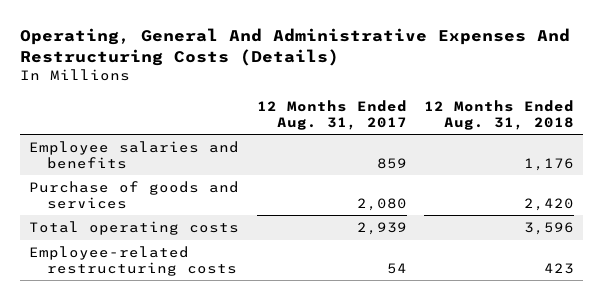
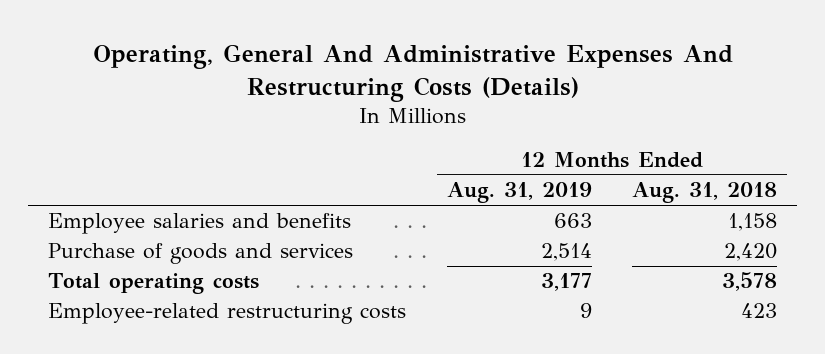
[256,99,407,130] 12 Months Ended Aug. 31, 2017 -> none
none -> [446,182,592,204] Aug. 31, 2019
[524,157,575,171] 1,176 -> [727,213,777,232] 1,158
[524,222,575,236] 3,596 -> [721,272,777,292] 3,578

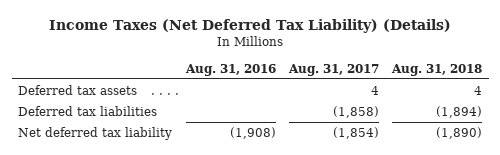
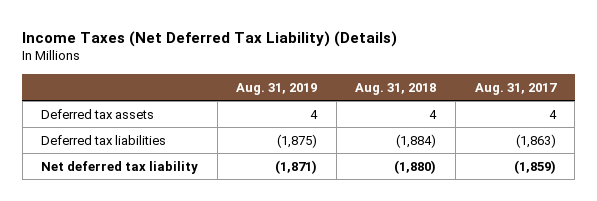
[184,63,276,76] Aug. 31, 2016 -> none
none -> [236,82,318,95] Aug. 31, 2019
[332,105,379,118] (1,858) -> [515,133,556,148] (1,863)
[436,105,483,118] (1,894) -> [396,133,437,148] (1,884)
[332,126,379,139] (1,854) -> [513,159,556,174] (1,859)
[436,126,483,139] (1,890) -> [394,159,437,174] (1,880)

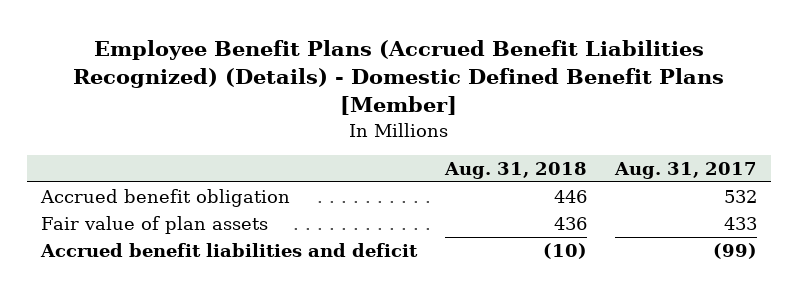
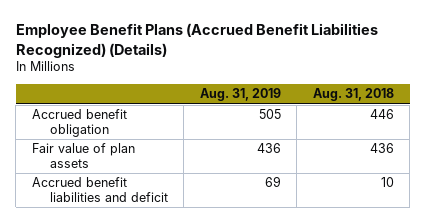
[73,39,725,116] Employee Benefit Plans (Accrued Benefit Liabilities Recognized) (Details) - Domestic Defined Benefit Plans [Member] -> [15,23,378,58] Employee Benefit Plans (Accrued Benefit Liabilities Recognized) (Details)
[613,161,757,179] Aug. 31, 2017 -> none
none -> [199,88,281,102] Aug. 31, 2019
[543,242,588,259] (10) -> [380,177,394,188] 10

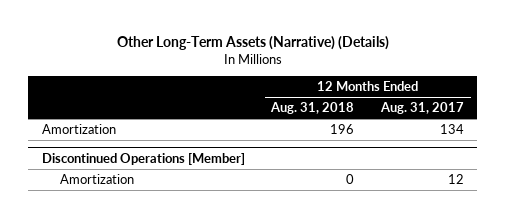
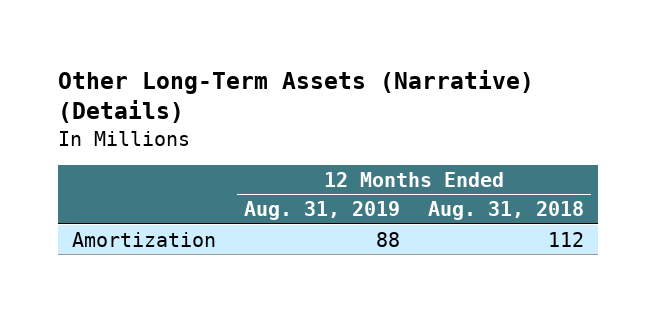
[380,102,465,115] Aug. 31, 2017 -> none
none -> [244,201,401,221] Aug. 31, 2019
[41,152,245,165] Discontinued Operations [Member] -> none
[60,173,135,184] Amortization -> none
[330,123,355,134] 196 -> [548,231,585,247] 112

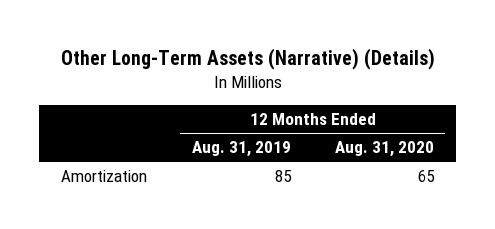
[428,201,585,221] Aug. 31, 2018 -> none
none -> [335,141,435,158] Aug. 31, 2020
[376,231,401,247] 88 -> [274,170,292,183] 85

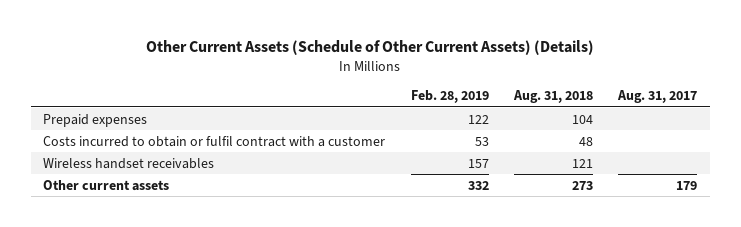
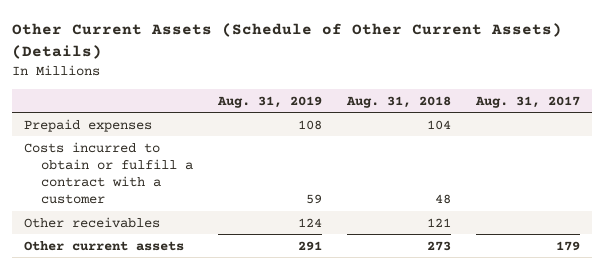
[410,90,489,104] Feb. 28, 2019 -> none
none -> [217,95,323,108] Aug. 31, 2019
[43,135,386,147] Costs incurred to obtain or fulfil contract with a customer -> [24,141,194,205] Costs incurred to obtain or fulfill a contract with a customer
[43,157,215,169] Wireless handset receivables -> [24,216,161,228] Other receivables

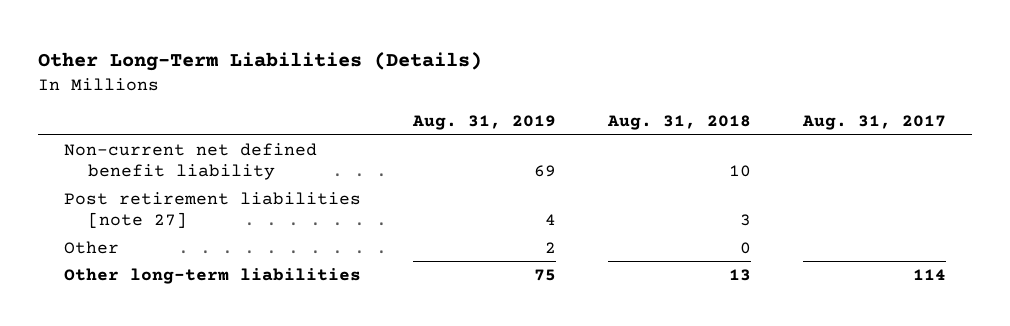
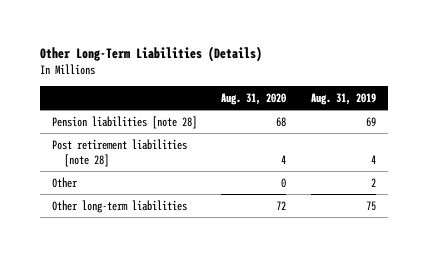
[606,115,751,131] Aug. 31, 2018 -> none
[801,115,946,131] Aug. 31, 2017 -> none
none -> [221,92,287,105] Aug. 31, 2020
[64,142,318,181] Non-current net defined benefit liability -> [52,115,198,129] Pension liabilities [note 28]
[64,191,362,229] Post retirement liabilities [note 27] -> [52,138,188,167] Post retirement liabilities [note 28]

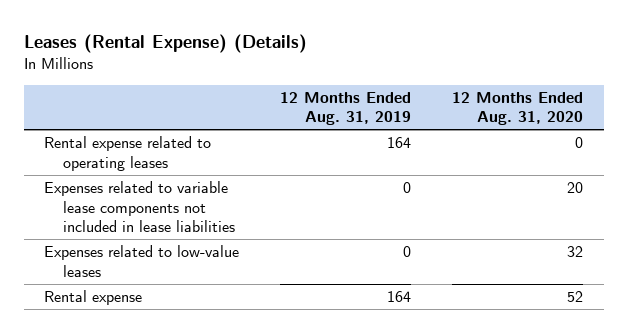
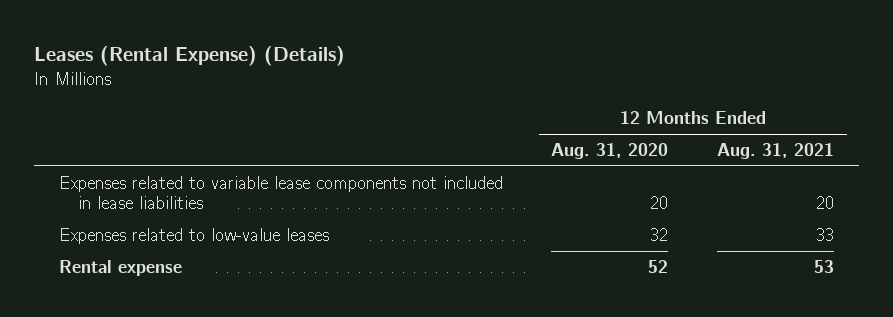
[280,91,412,126] 12 Months Ended Aug. 31, 2019 -> none
none -> [717,142,835,159] Aug. 31, 2021
[44,136,212,171] Rental expense related to operating leases -> none

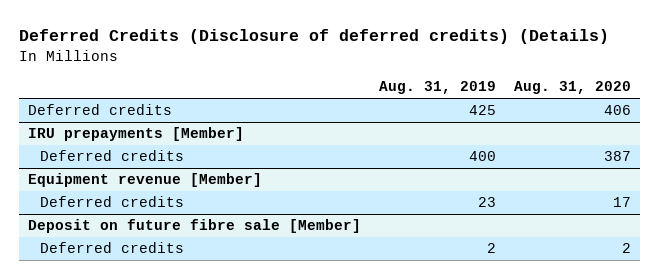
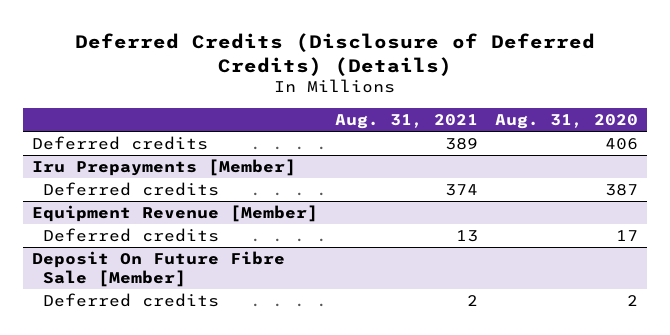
[18,29,609,45] Deferred Credits (Disclosure of deferred credits) (Details) -> [75,32,596,76] Deferred Credits (Disclosure of Deferred Credits) (Details)
[378,81,496,95] Aug. 31, 2019 -> none
none -> [335,113,479,129] Aug. 31, 2021
[27,127,244,142] IRU prepayments [Member] -> [32,158,297,176] Iru Prepayments [Member]
[27,173,262,188] Equipment revenue [Member] -> [32,204,319,222] Equipment Revenue [Member]
[27,219,361,234] Deposit on future fibre sale [Member] -> [32,250,286,287] Deposit On Future Fibre Sale [Member]

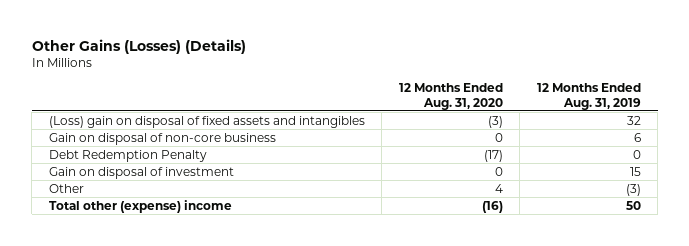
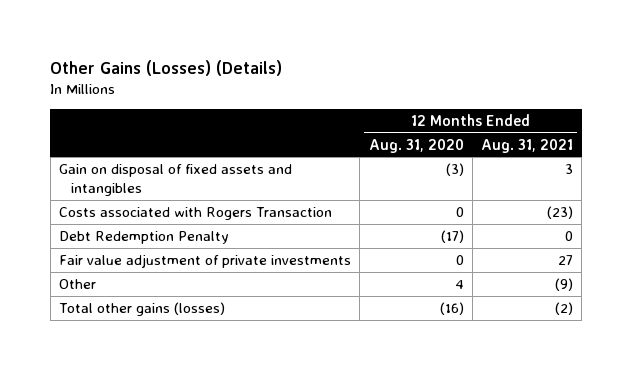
[536,83,641,110] 12 Months Ended Aug. 31, 2019 -> none
none -> [480,138,573,153] Aug. 31, 2021
[48,132,276,145] Gain on disposal of non-core business -> none
[48,115,365,128] (Loss) gain on disposal of fixed assets and intangibles -> [59,164,293,197] Gain on disposal of fixed assets and intangibles
none -> [59,207,333,221] Costs associated with Rogers Transaction
[48,166,234,179] Gain on disposal of investment -> none
none -> [59,254,352,269] Fair value adjustment of private investments
[48,199,232,213] Total other (expense) income -> [59,302,226,317] Total other gains (losses)

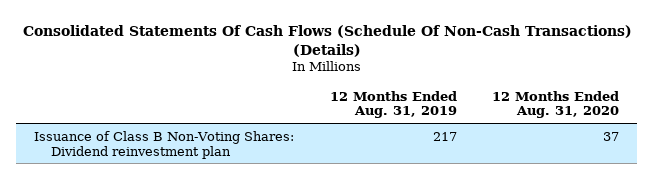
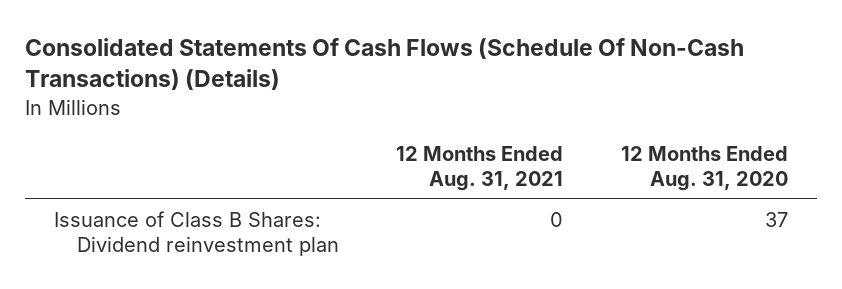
[329,90,457,119] 12 Months Ended Aug. 31, 2019 -> none
none -> [396,146,564,192] 12 Months Ended Aug. 31, 2021
[34,130,295,159] Issuance of Class B Non-Voting Shares: Dividend reinvestment plan -> [54,210,339,256] Issuance of Class B Shares: Dividend reinvestment plan

